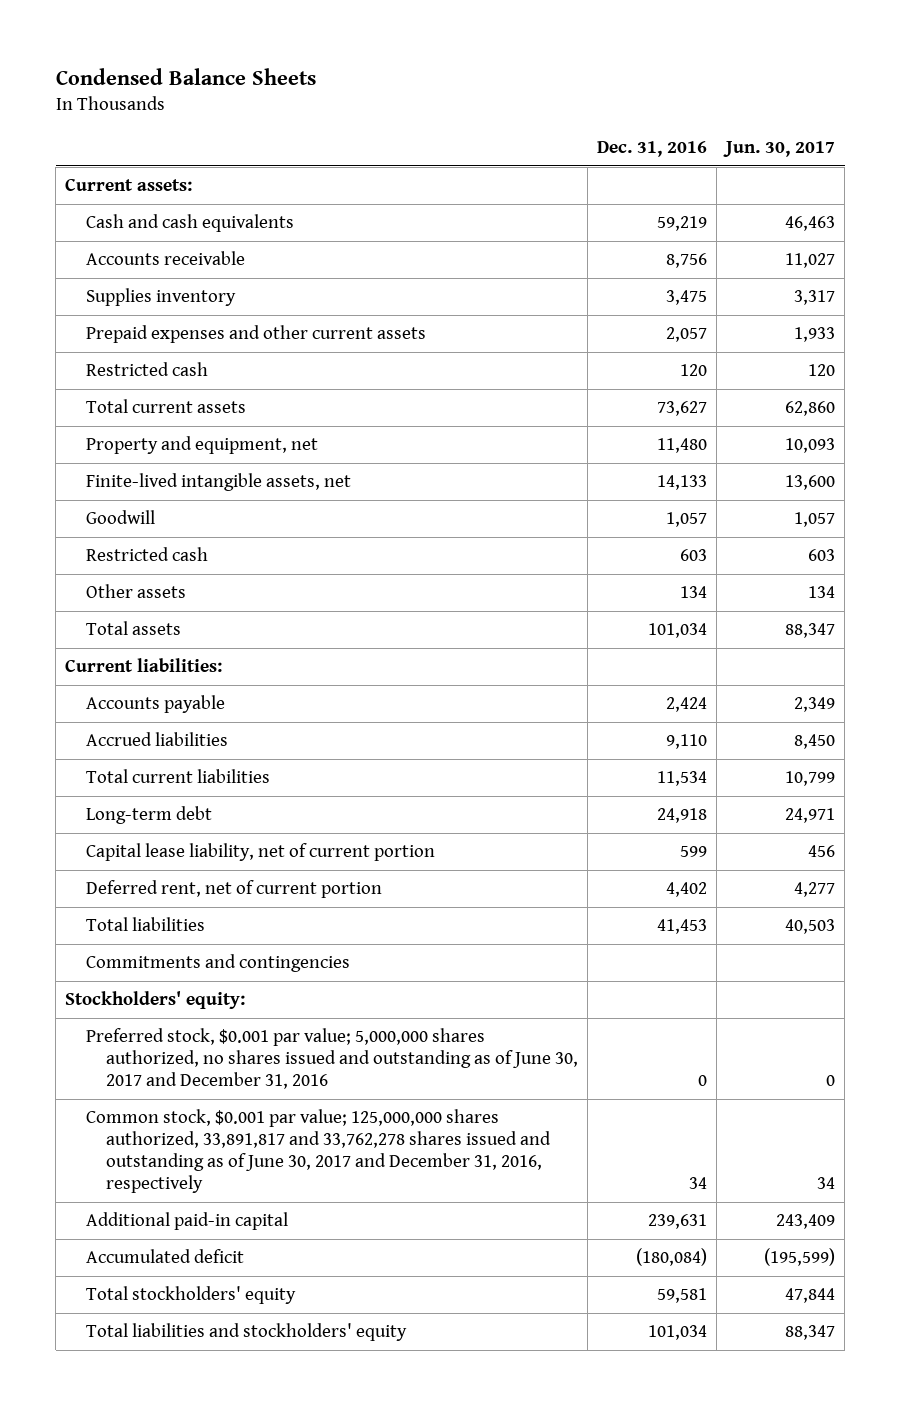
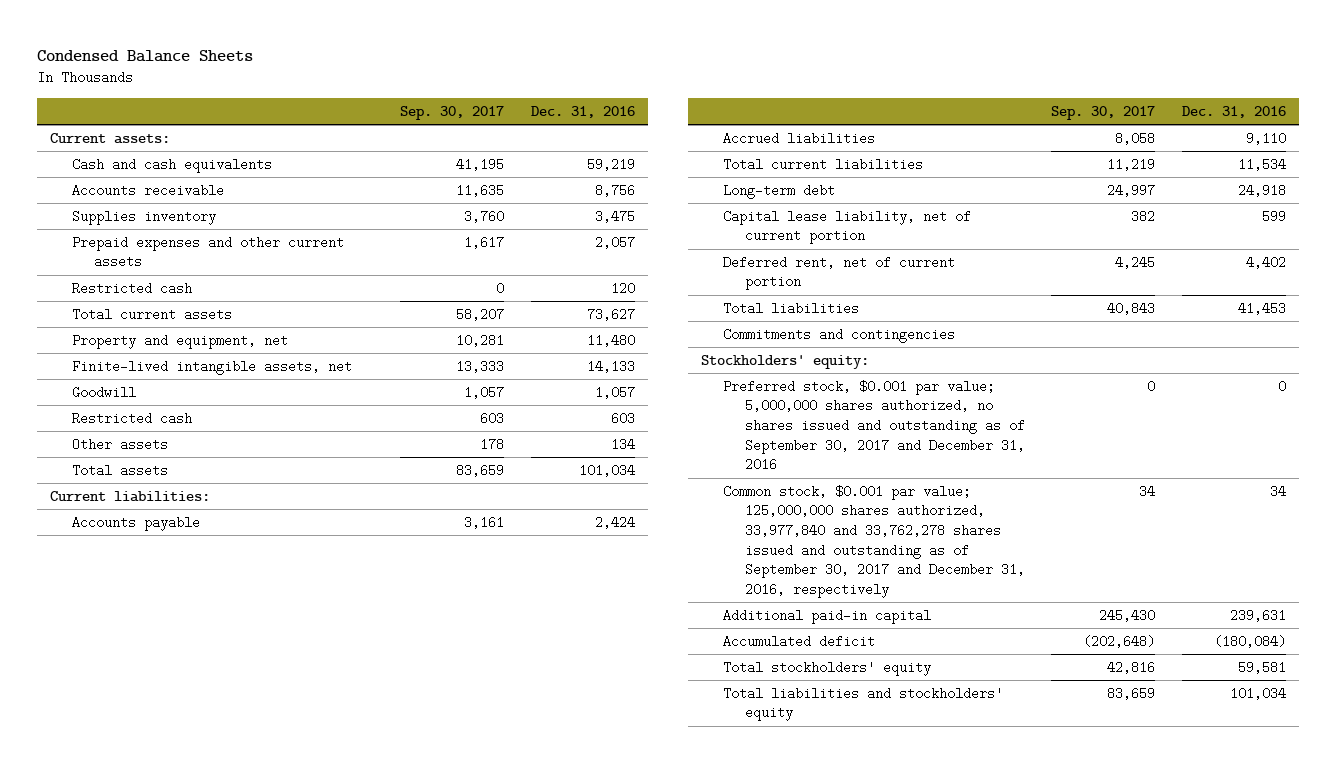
[723,140,836,157] Jun. 30, 2017 -> none
none -> [400,106,505,121] Sep. 30, 2017
[85,1028,578,1090] Preferred stock, $0.001 par value; 5,000,000 shares authorized, no shares issued and outstanding as of June 30, 2017 and December 31, 2016 -> [722,379,1025,472] Preferred stock, $0.001 par value; 5,000,000 shares authorized, no shares issued and outstanding as of September 30, 2017 and December 31, 2016
[85,1109,551,1194] Common stock, $0.001 par value; 125,000,000 shares authorized, 33,891,817 and 33,762,278 shares issued and outstanding as of June 30, 2017 and December 31, 2016, respectively -> [722,484,1025,598] Common stock, $0.001 par value; 125,000,000 shares authorized, 33,977,840 and 33,762,278 shares issued and outstanding as of September 30, 2017 and December 31, 2016, respectively

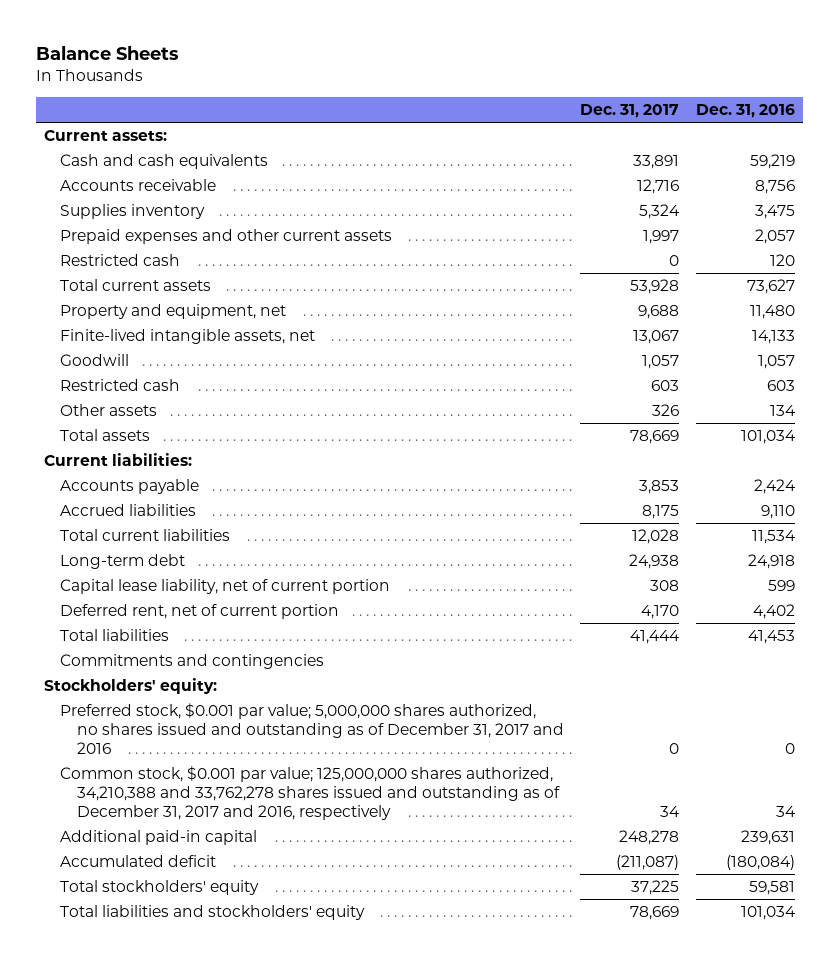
[36,50,253,63] Condensed Balance Sheets -> [35,46,179,61] Balance Sheets
[400,106,505,121] Sep. 30, 2017 -> none
none -> [580,104,680,119] Dec. 31, 2017
[722,379,1025,472] Preferred stock, $0.001 par value; 5,000,000 shares authorized, no shares issued and outstanding as of September 30, 2017 and December 31, 2016 -> [60,703,564,754] Preferred stock, $0.001 par value; 5,000,000 shares authorized, no shares issued and outstanding as of December 31, 2017 and 2016
[722,484,1025,598] Common stock, $0.001 par value; 125,000,000 shares authorized, 33,977,840 and 33,762,278 shares issued and outstanding as of September 30, 2017 and December 31, 2016, respectively -> [60,766,560,820] Common stock, $0.001 par value; 125,000,000 shares authorized, 34,210,388 and 33,762,278 shares issued and outstanding as of December 31, 2017 and 2016, respectively

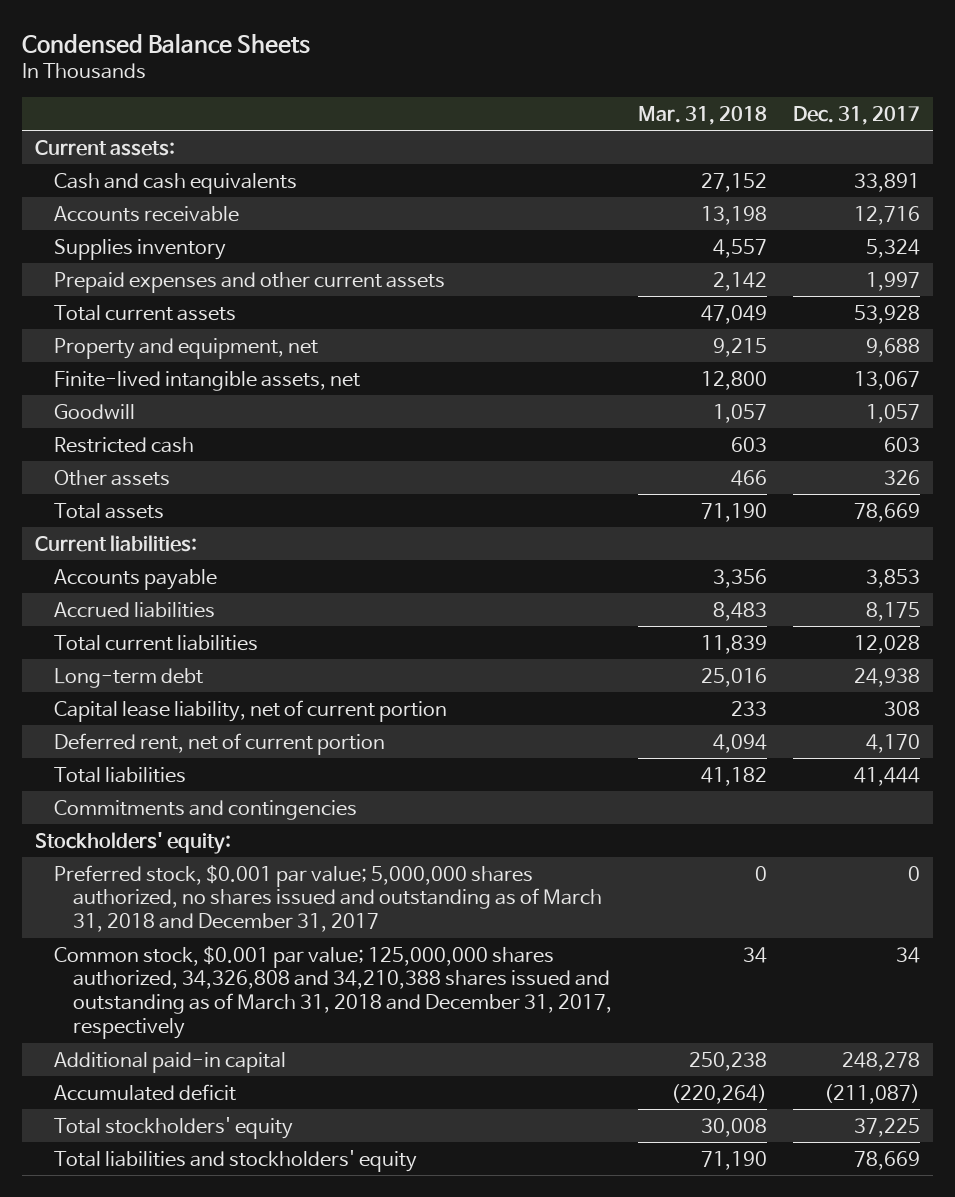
[35,46,179,61] Balance Sheets -> [21,32,310,54] Condensed Balance Sheets
[695,104,795,119] Dec. 31, 2016 -> none
none -> [637,105,767,125] Mar. 31, 2018
[60,254,181,267] Restricted cash -> none
[60,703,564,754] Preferred stock, $0.001 par value; 5,000,000 shares authorized, no shares issued and outstanding as of December 31, 2017 and 2016 -> [53,864,602,933] Preferred stock, $0.001 par value; 5,000,000 shares authorized, no shares issued and outstanding as of March 31, 2018 and December 31, 2017
[60,766,560,820] Common stock, $0.001 par value; 125,000,000 shares authorized, 34,210,388 and 33,762,278 shares issued and outstanding as of December 31, 2017 and 2016, respectively -> [53,945,612,1040] Common stock, $0.001 par value; 125,000,000 shares authorized, 34,326,808 and 34,210,388 shares issued and outstanding as of March 31, 2018 and December 31, 2017, respectively

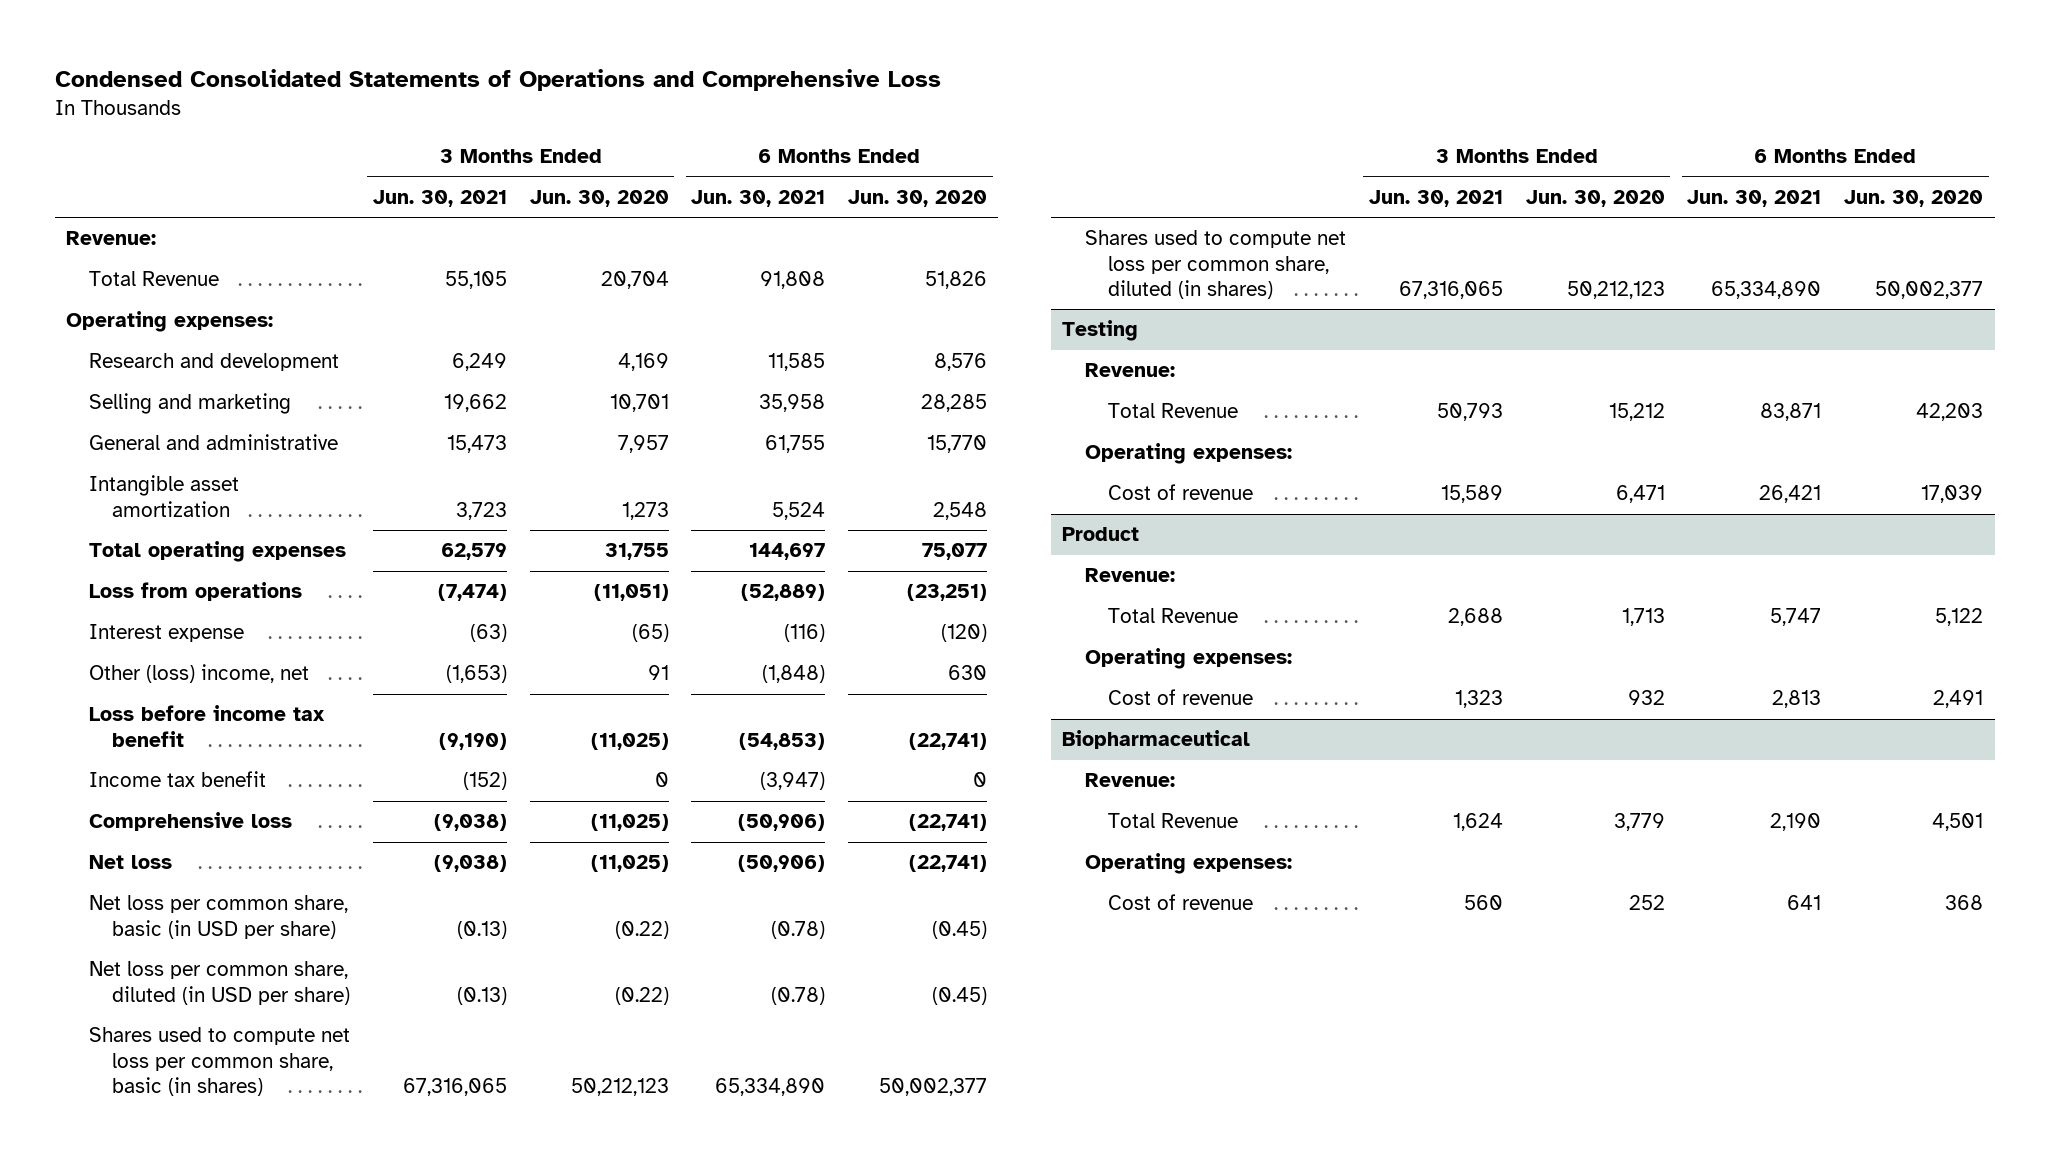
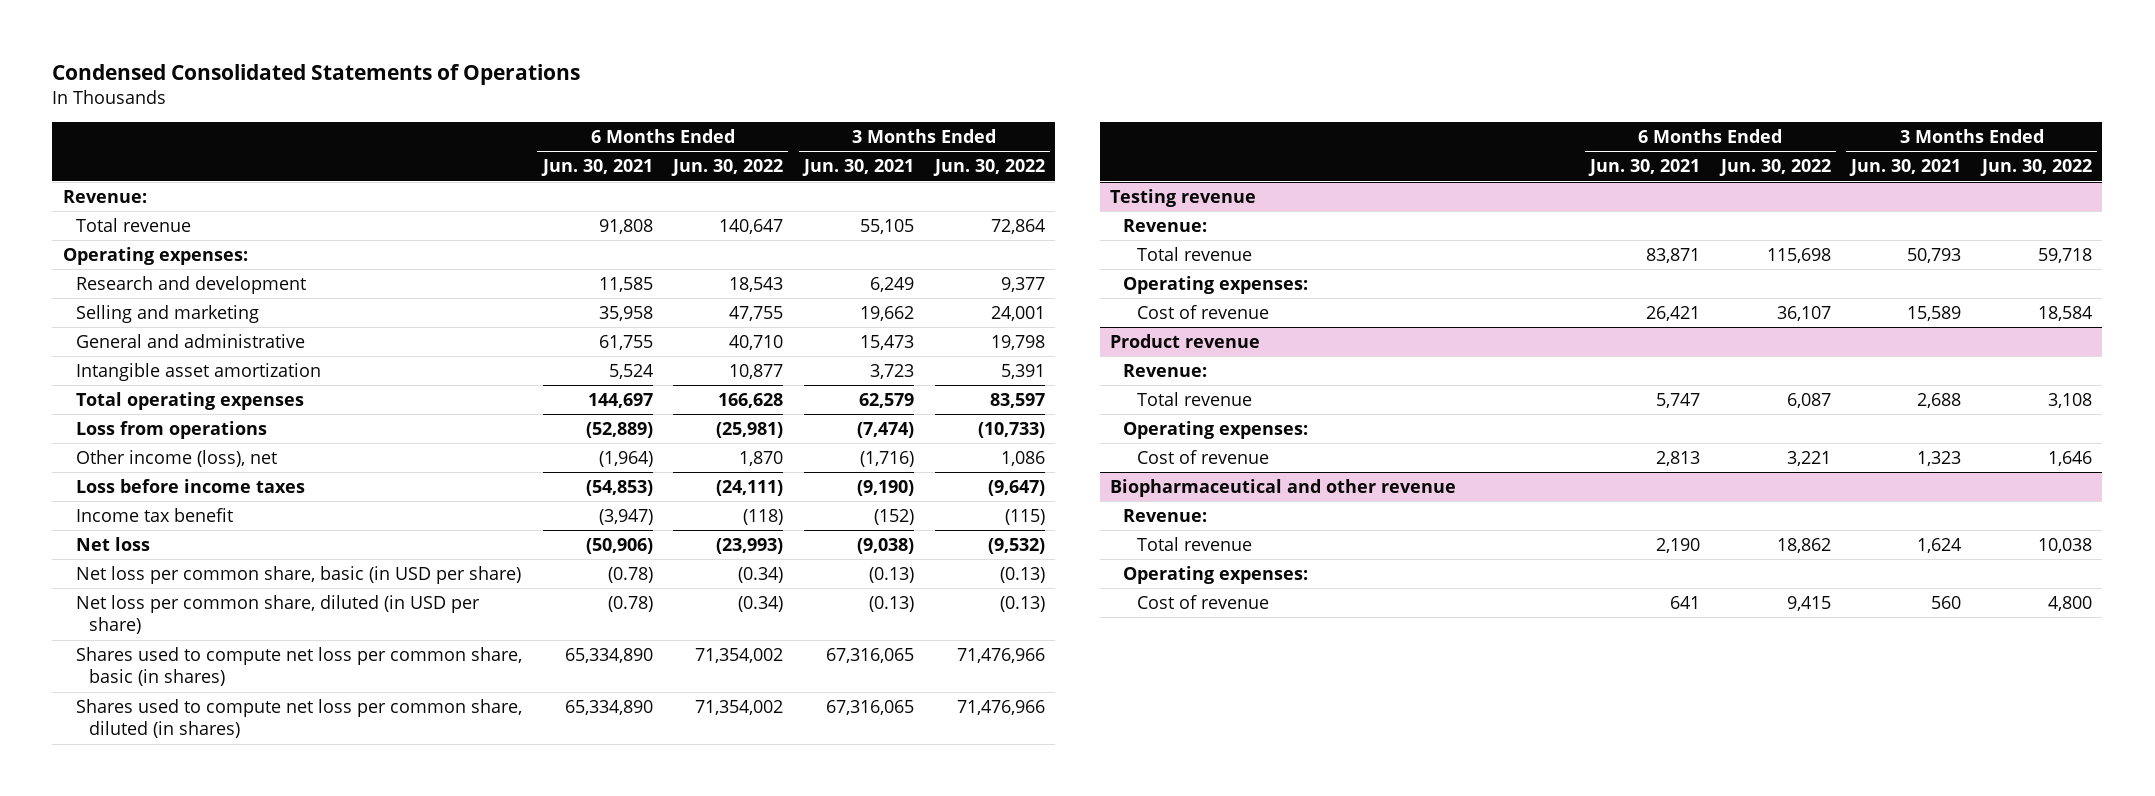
[54,68,941,91] Condensed Consolidated Statements of Operations and Comprehensive Loss -> [52,64,581,86] Condensed Consolidated Statements of Operations
[529,190,669,208] Jun. 30, 2020 -> none
[848,190,988,208] Jun. 30, 2020 -> none
none -> [671,159,784,177] Jun. 30, 2022
none -> [932,159,1045,177] Jun. 30, 2022
[89,271,220,287] Total Revenue -> [75,218,191,233] Total revenue
[89,624,245,643] Interest expense -> none
[89,664,310,684] Other (loss) income, net -> [75,450,277,468] Other income (loss), net
[445,665,507,684] (1,653) -> [859,451,914,468] (1,716)
[762,665,826,684] (1,848) -> [598,451,653,468] (1,964)
[89,705,326,747] Loss before income tax benefit -> [75,479,305,494] Loss before income taxes
[89,812,293,832] Comprehensive loss -> none
[1062,320,1139,342] Testing -> [1109,189,1256,208] Testing revenue
[1108,403,1239,419] Total Revenue -> [1136,247,1252,262] Total revenue
[1062,527,1140,542] Product -> [1109,334,1260,349] Product revenue
[1108,608,1239,624] Total Revenue -> [1136,392,1252,407] Total revenue
[1062,730,1251,750] Biopharmaceutical -> none
none -> [1109,479,1456,498] Biopharmaceutical and other revenue
[1108,813,1239,829] Total Revenue -> [1136,537,1252,552] Total revenue

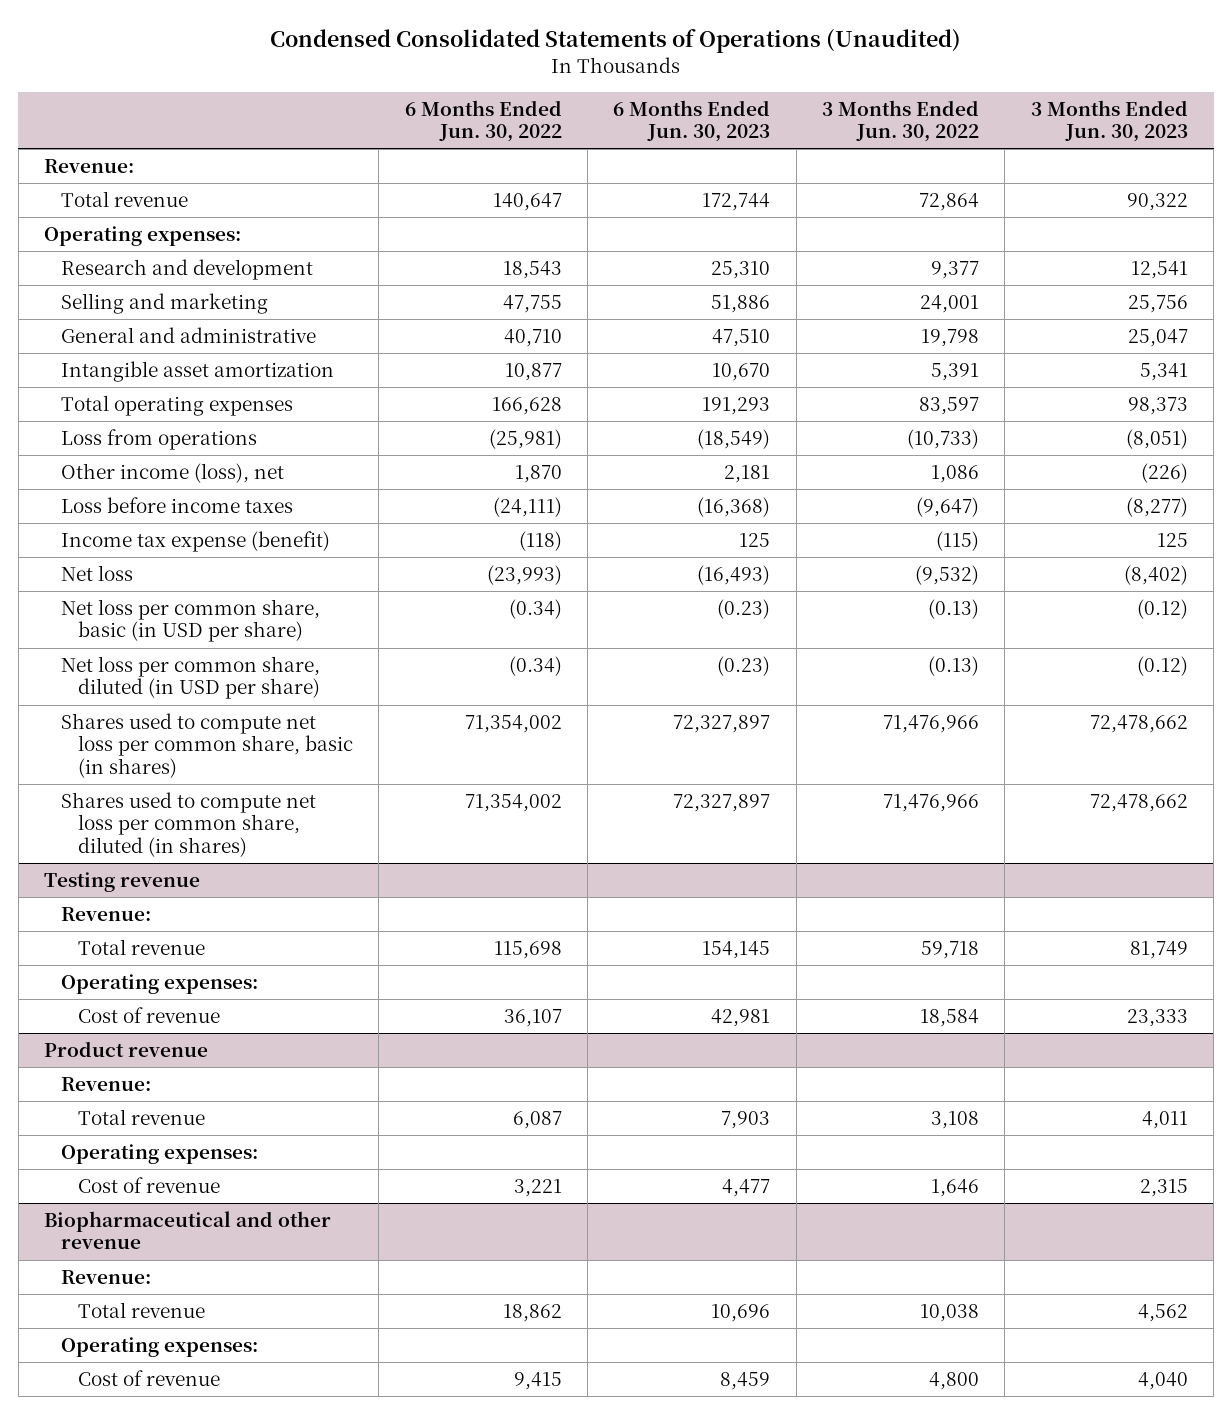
[52,64,581,86] Condensed Consolidated Statements of Operations -> [269,29,961,54] Condensed Consolidated Statements of Operations (Unaudited)
[540,159,653,177] Jun. 30, 2021 -> none
[801,159,914,177] Jun. 30, 2021 -> none
none -> [613,99,771,143] 6 Months Ended Jun. 30, 2023
none -> [1030,99,1188,143] 3 Months Ended Jun. 30, 2023
[75,508,233,523] Income tax benefit -> [61,531,331,553] Income tax expense (benefit)

